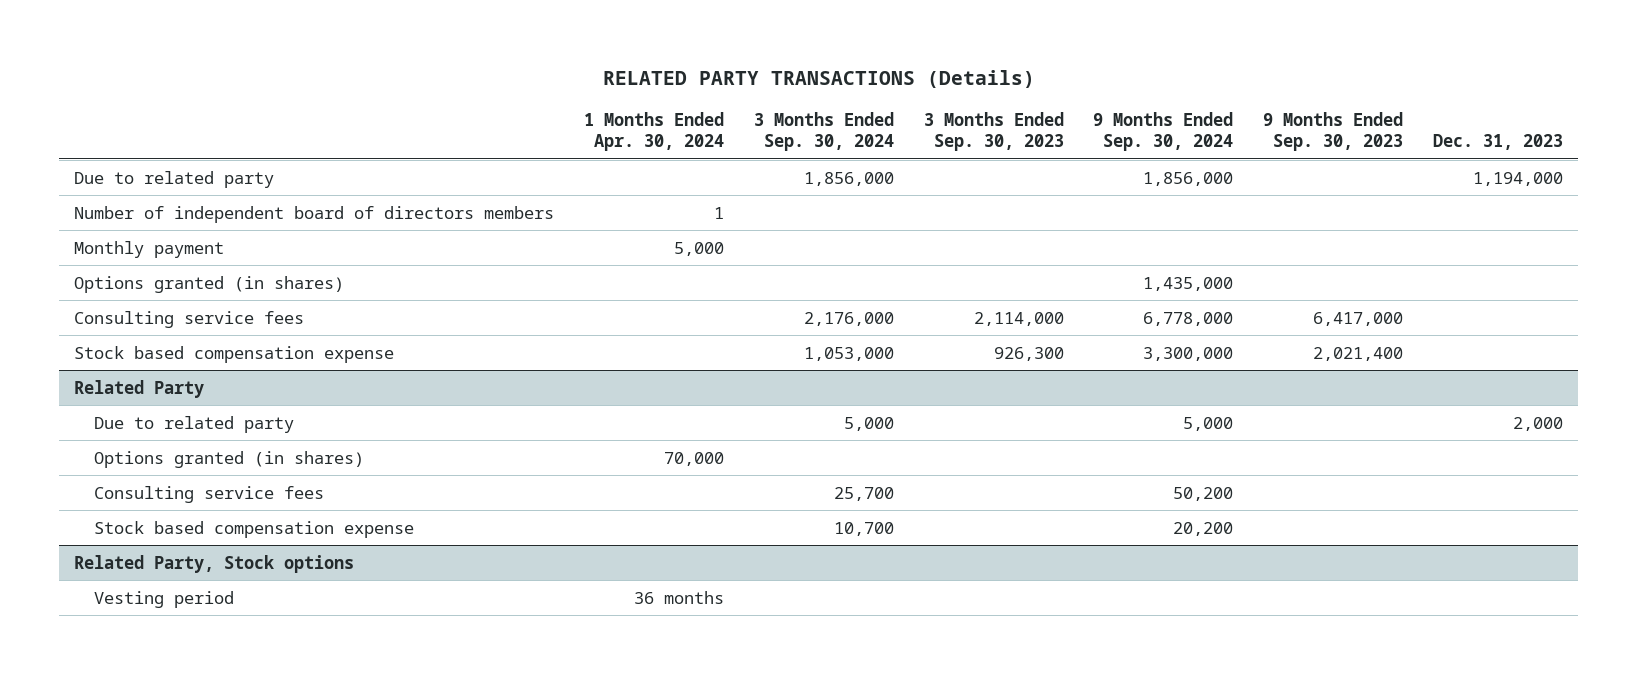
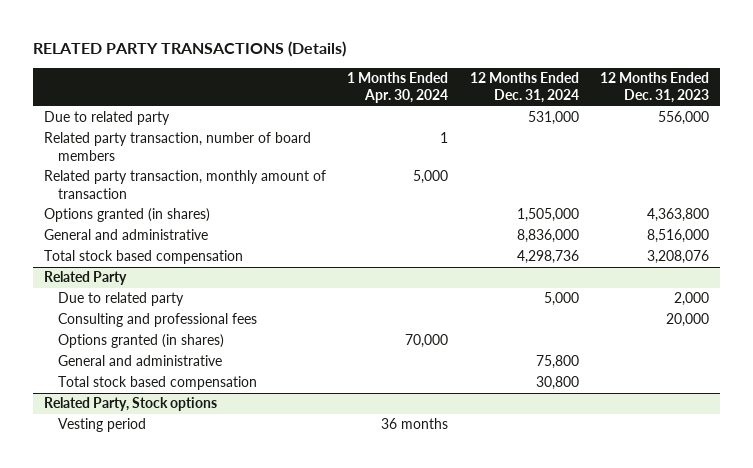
[753,111,894,152] 3 Months Ended Sep. 30, 2024 -> none
[923,111,1064,152] 3 Months Ended Sep. 30, 2023 -> none
[1093,111,1234,152] 9 Months Ended Sep. 30, 2024 -> none
[1263,111,1404,152] 9 Months Ended Sep. 30, 2023 -> none
[1433,134,1564,151] Dec. 31, 2023 -> none
none -> [469,71,579,104] 12 Months Ended Dec. 31, 2024
none -> [599,71,709,104] 12 Months Ended Dec. 31, 2023
[74,205,555,223] Number of independent board of directors members -> [44,132,312,161] Related party transaction, number of board members
[74,240,225,258] Monthly payment -> [44,170,327,199] Related party transaction, monthly amount of transaction
[74,310,305,328] Consulting service fees -> [44,229,209,241] General and administrative
[74,345,395,363] Stock based compensation expense -> [44,250,244,265] Total stock based compensation
none -> [57,313,257,328] Consulting and professional fees
[93,485,324,503] Consulting service fees -> [57,355,222,367] General and administrative
[93,520,414,538] Stock based compensation expense -> [57,376,257,391] Total stock based compensation

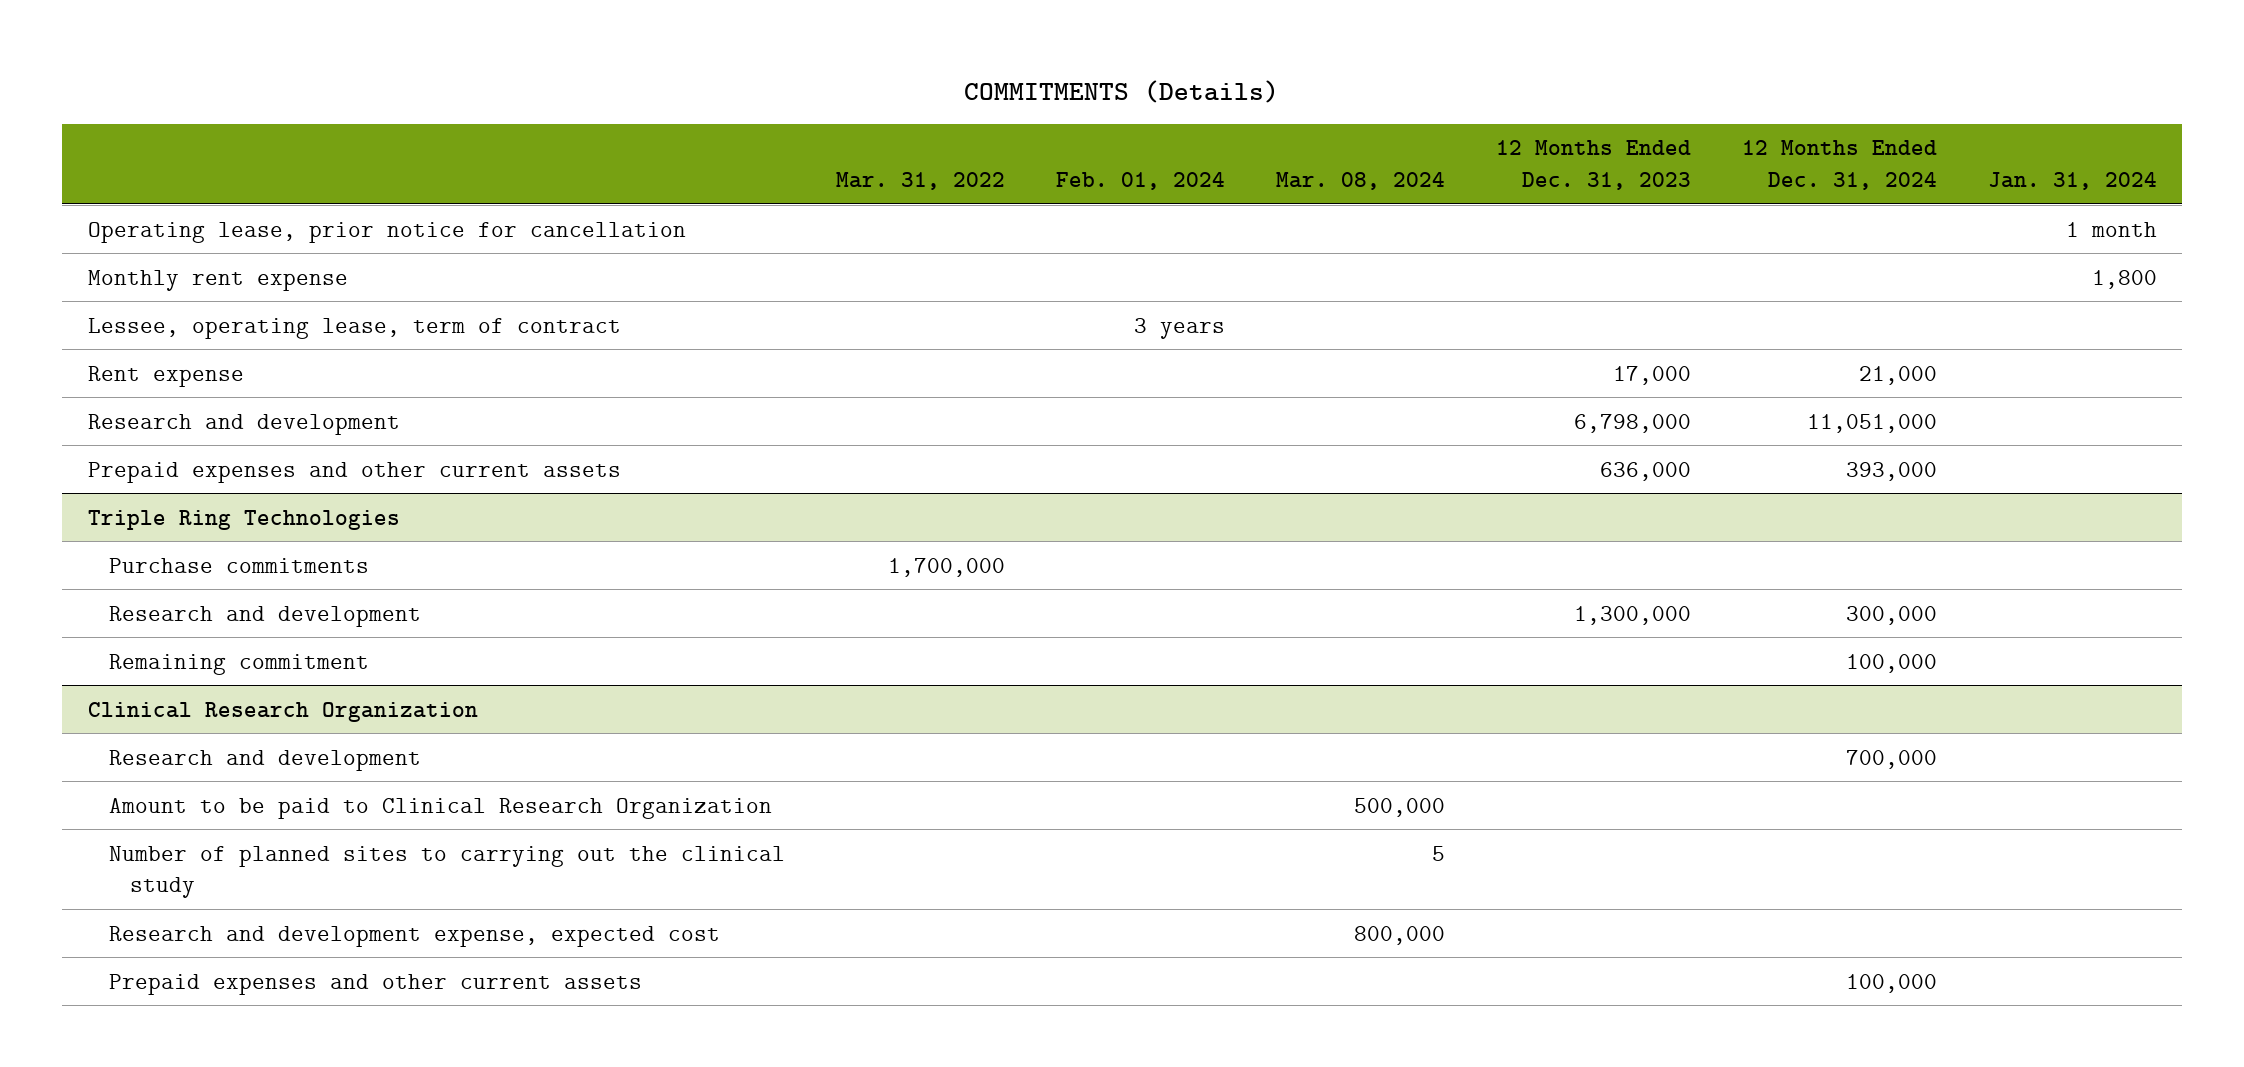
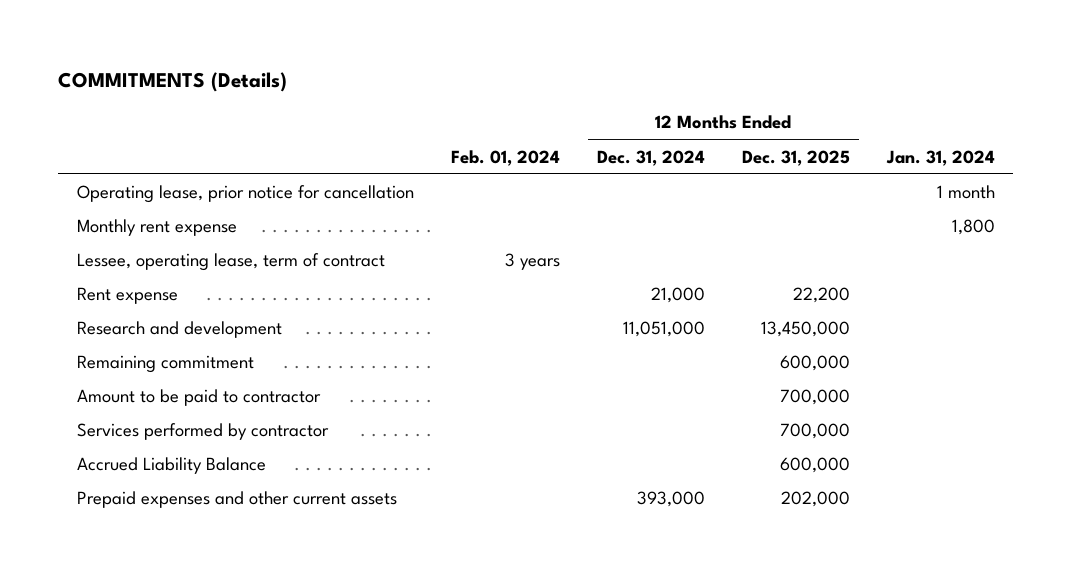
[835,171,1005,190] Mar. 31, 2022 -> none
[1275,171,1445,190] Mar. 08, 2024 -> none
[1495,140,1691,190] 12 Months Ended Dec. 31, 2023 -> none
none -> [741,149,850,166] Dec. 31, 2025
none -> [76,355,254,374] Remaining commitment
none -> [76,389,321,407] Amount to be paid to contractor
none -> [76,423,329,441] Services performed by contractor
none -> [76,457,266,475] Accrued Liability Balance
[87,509,400,530] Triple Ring Technologies -> none
[108,557,369,573] Purchase commitments -> none
[108,605,421,627] Research and development -> none
[108,653,369,675] Remaining commitment -> none
[87,701,478,722] Clinical Research Organization -> none
[108,749,421,771] Research and development -> none
[108,797,772,819] Amount to be paid to Clinical Research Organization -> none
[108,845,785,898] Number of planned sites to carrying out the clinical study -> none
[108,925,720,947] Research and development expense, expected cost -> none
[108,973,642,995] Prepaid expenses and other current assets -> none

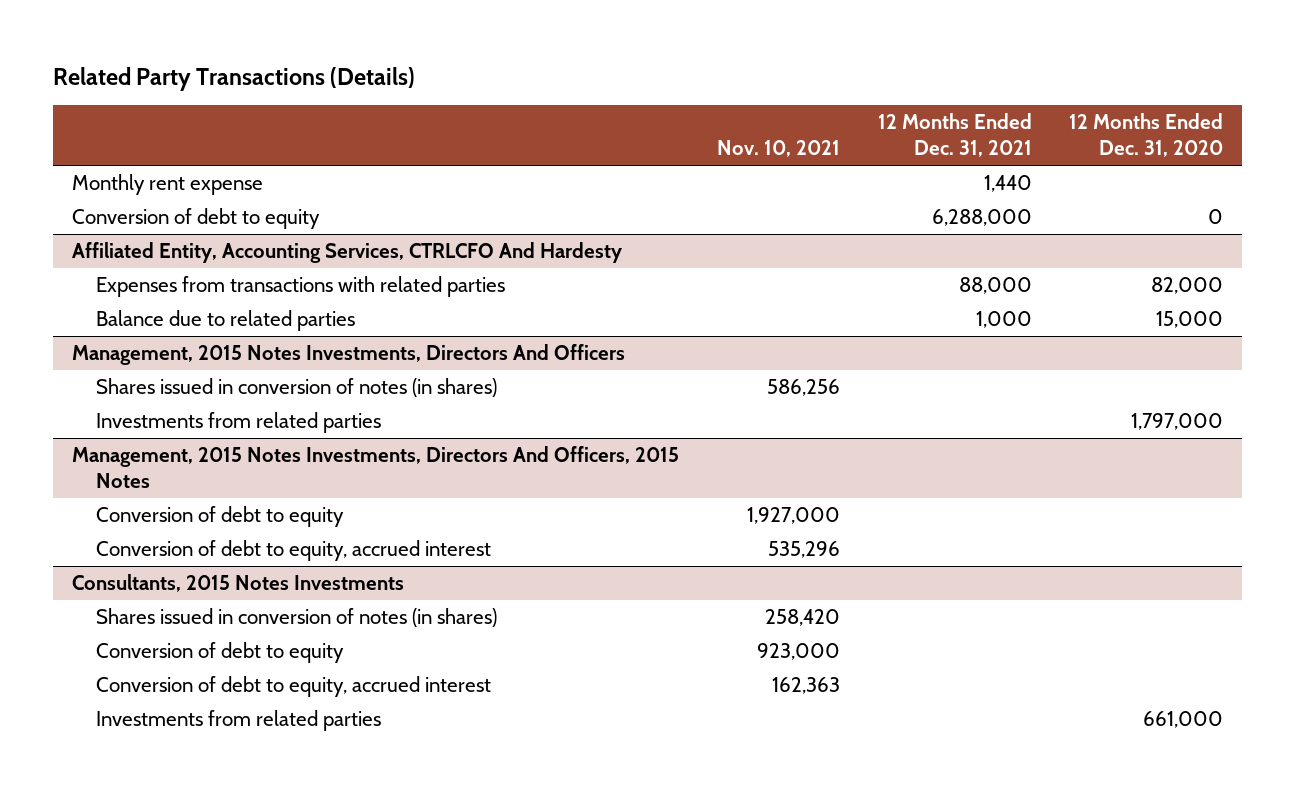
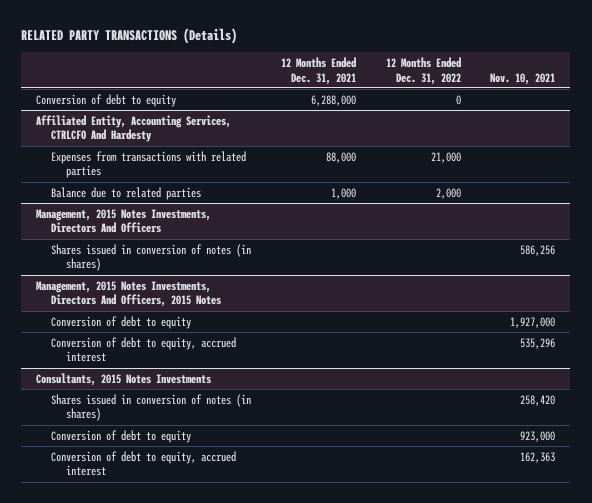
[53,66,416,91] Related Party Transactions (Details) -> [21,28,238,45] RELATED PARTY TRANSACTIONS (Details)
[1069,113,1224,158] 12 Months Ended Dec. 31, 2020 -> none
none -> [385,57,461,85] 12 Months Ended Dec. 31, 2022
[72,174,264,196] Monthly rent expense -> none
[96,412,382,434] Investments from related parties -> none
[96,710,382,732] Investments from related parties -> none

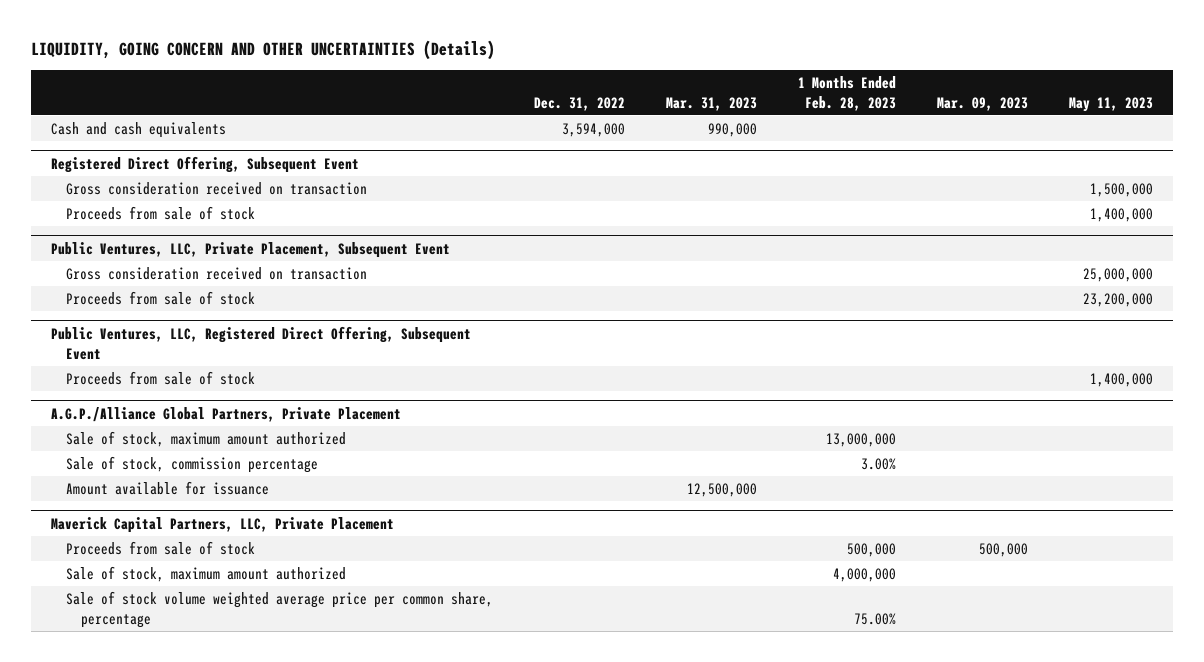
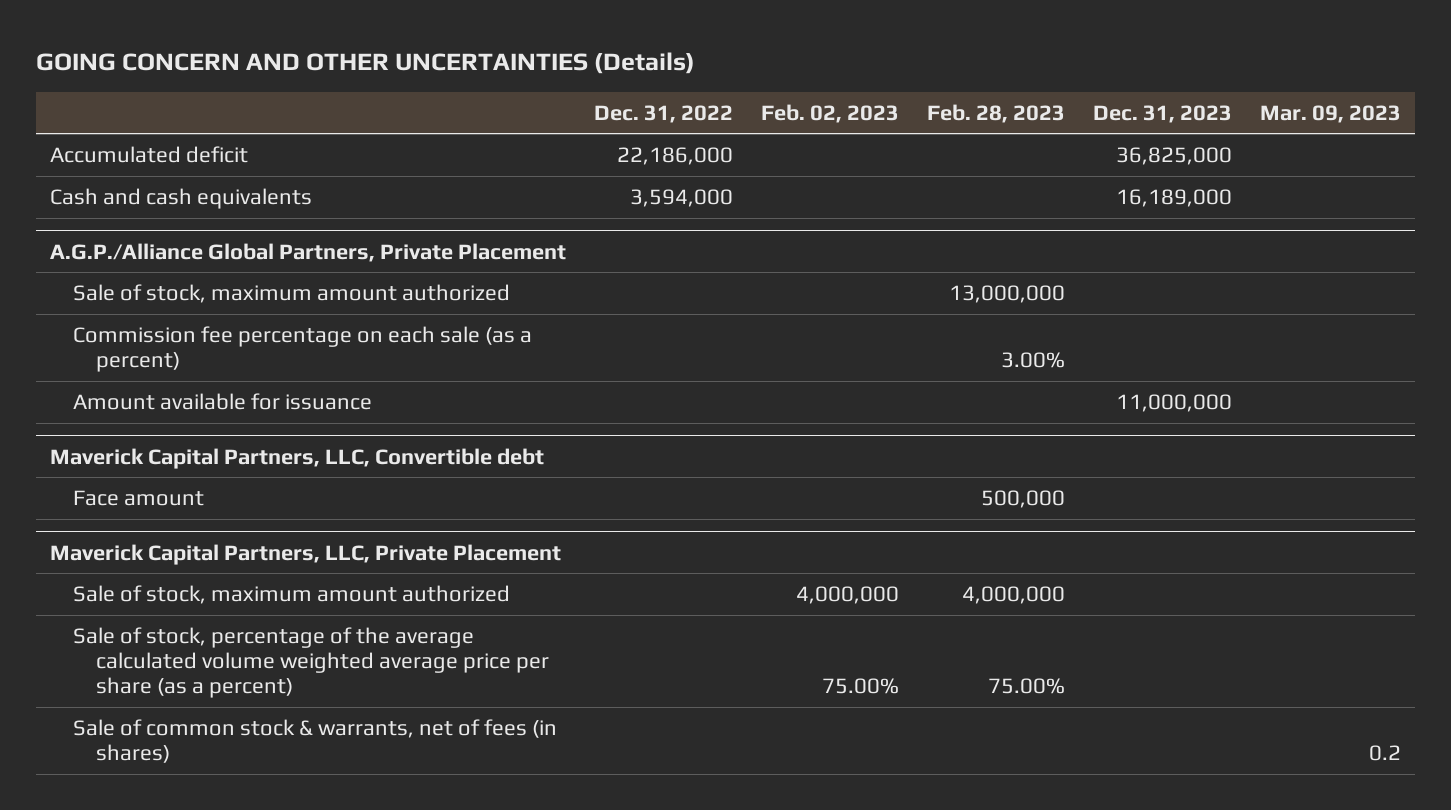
[30,39,495,60] LIQUIDITY, GOING CONCERN AND OTHER UNCERTAINTIES (Details) -> [36,51,696,74] GOING CONCERN AND OTHER UNCERTAINTIES (Details)
[665,96,757,111] Mar. 31, 2023 -> none
[797,75,896,111] 1 Months Ended Feb. 28, 2023 -> none
[1068,96,1153,112] May 11, 2023 -> none
none -> [761,103,900,123] Feb. 02, 2023
none -> [927,103,1066,123] Feb. 28, 2023
none -> [1093,104,1233,123] Dec. 31, 2023
none -> [50,145,249,163] Accumulated deficit
[51,155,360,173] Registered Direct Offering, Subsequent Event -> none
[66,181,368,195] Gross consideration received on transaction -> none
[66,205,256,220] Proceeds from sale of stock -> none
[51,241,451,258] Public Ventures, LLC, Private Placement, Subsequent Event -> none
[66,266,368,280] Gross consideration received on transaction -> none
[66,290,256,305] Proceeds from sale of stock -> none
[51,325,472,360] Public Ventures, LLC, Registered Direct Offering, Subsequent Event -> none
[66,370,256,385] Proceeds from sale of stock -> none
[66,455,319,473] Sale of stock, commission percentage -> [72,325,532,373] Commission fee percentage on each sale (as a percent)
none -> [50,447,545,469] Maverick Capital Partners, LLC, Convertible debt
none -> [72,489,204,506] Face amount
[66,540,256,555] Proceeds from sale of stock -> none
[66,590,494,628] Sale of stock volume weighted average price per common share, percentage -> [72,626,549,699] Sale of stock, percentage of the average calculated volume weighted average price per share (as a percent)
none -> [72,718,557,764] Sale of common stock & warrants, net of fees (in shares)

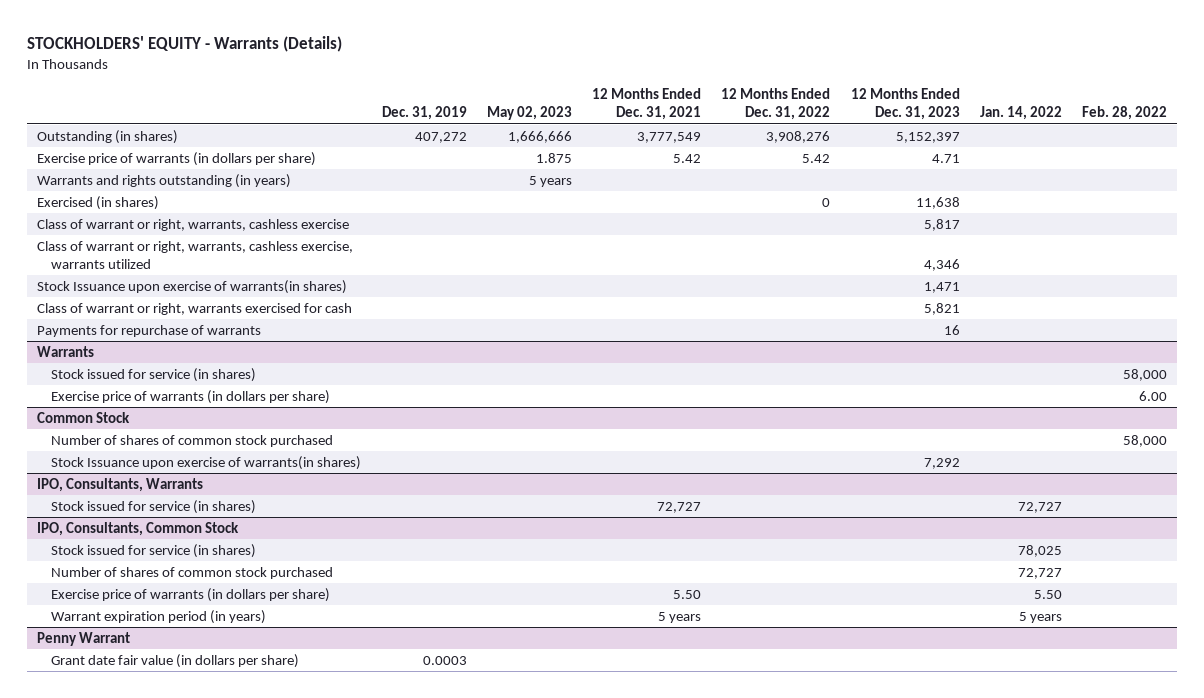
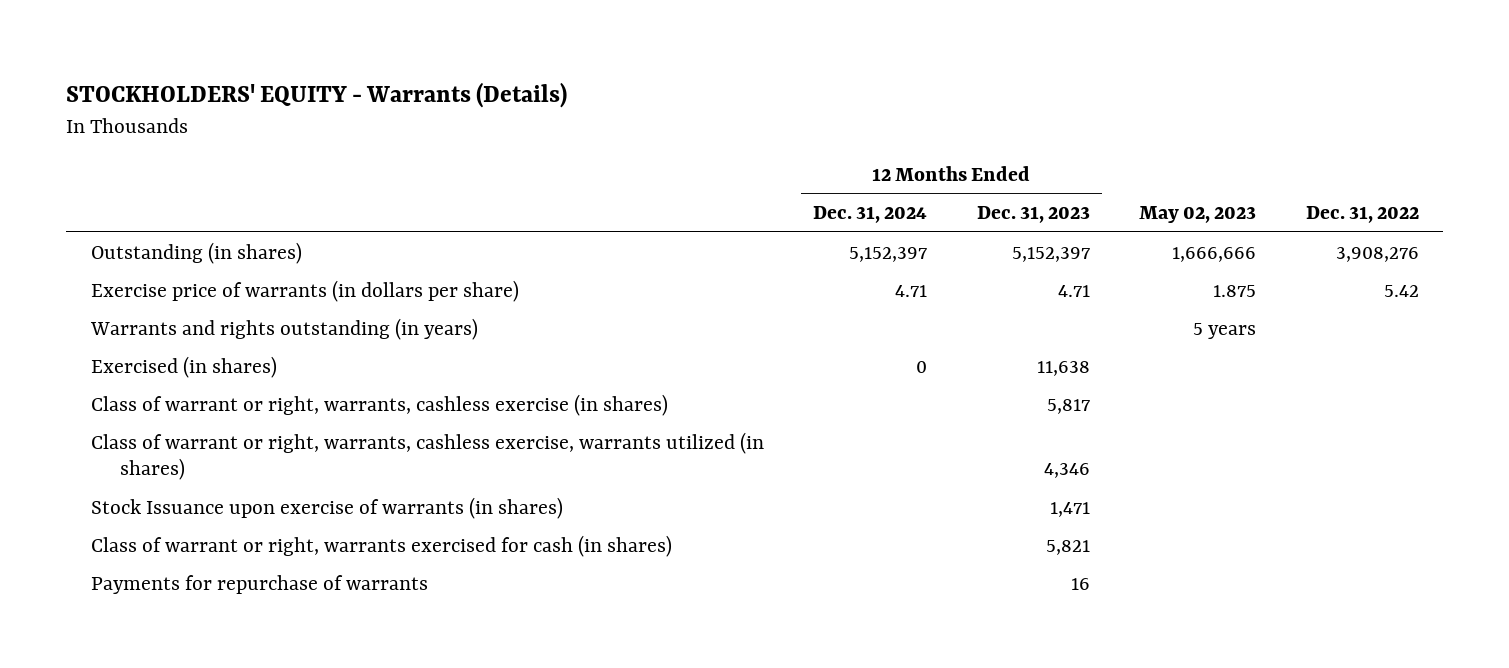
[381,106,467,121] Dec. 31, 2019 -> none
[592,88,702,121] 12 Months Ended Dec. 31, 2021 -> none
[721,88,831,121] 12 Months Ended Dec. 31, 2022 -> none
[979,106,1062,121] Jan. 14, 2022 -> none
[1082,106,1168,121] Feb. 28, 2022 -> none
none -> [813,206,928,224] Dec. 31, 2024
none -> [1305,206,1419,224] Dec. 31, 2022
[37,218,350,231] Class of warrant or right, warrants, cashless exercise -> [90,393,668,416] Class of warrant or right, warrants, cashless exercise (in shares)
[37,240,354,269] Class of warrant or right, warrants, cashless exercise, warrants utilized -> [90,431,764,481] Class of warrant or right, warrants, cashless exercise, warrants utilized (in shares)
[37,279,348,294] Stock Issuance upon exercise of warrants(in shares) -> [90,496,563,519] Stock Issuance upon exercise of warrants (in shares)
[37,302,353,315] Class of warrant or right, warrants exercised for cash -> [90,534,672,557] Class of warrant or right, warrants exercised for cash (in shares)
[37,345,95,357] Warrants -> none
[51,367,257,382] Stock issued for service (in shares) -> none
[51,389,331,404] Exercise price of warrants (in dollars per share) -> none
[37,411,131,423] Common Stock -> none
[51,434,334,447] Number of shares of common stock purchased -> none
[51,455,362,470] Stock Issuance upon exercise of warrants(in shares) -> none
[37,477,204,492] IPO, Consultants, Warrants -> none
[51,499,257,514] Stock issued for service (in shares) -> none
[37,521,240,536] IPO, Consultants, Common Stock -> none
[51,543,257,558] Stock issued for service (in shares) -> none
[51,566,334,579] Number of shares of common stock purchased -> none
[51,587,331,602] Exercise price of warrants (in dollars per share) -> none
[51,609,267,624] Warrant expiration period (in years) -> none
[37,631,131,646] Penny Warrant -> none
[51,653,300,668] Grant date fair value (in dollars per share) -> none

